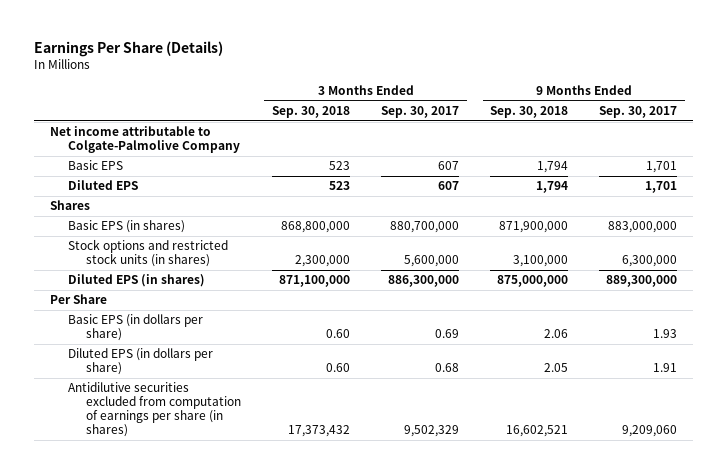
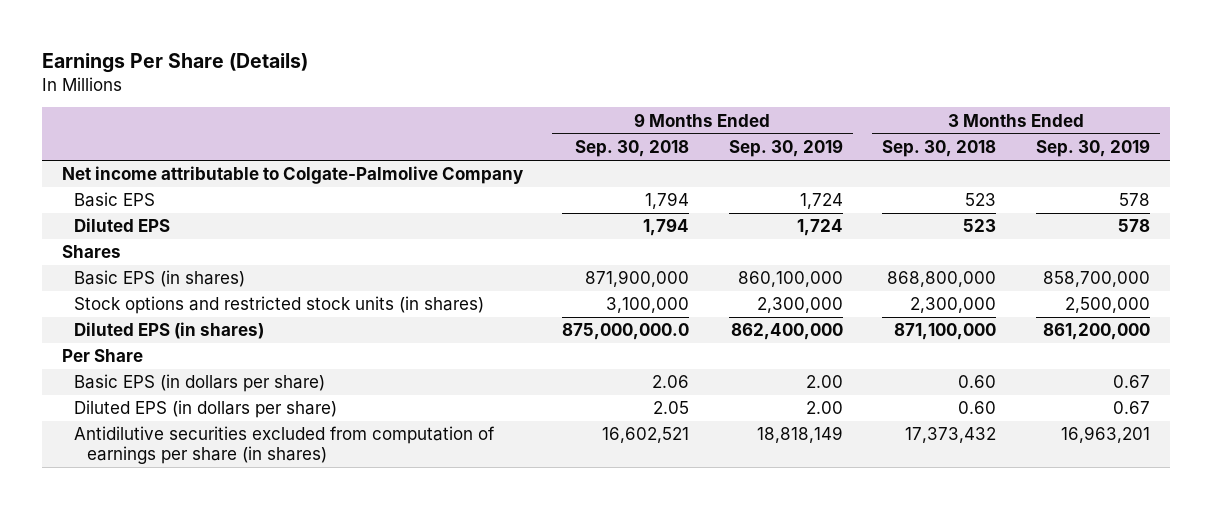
[381,106,460,119] Sep. 30, 2017 -> none
[599,106,678,119] Sep. 30, 2017 -> none
none -> [728,139,843,158] Sep. 30, 2019
none -> [1035,139,1150,158] Sep. 30, 2019
[497,275,569,288] 875,000,000 -> [562,323,690,341] 875,000,000.0

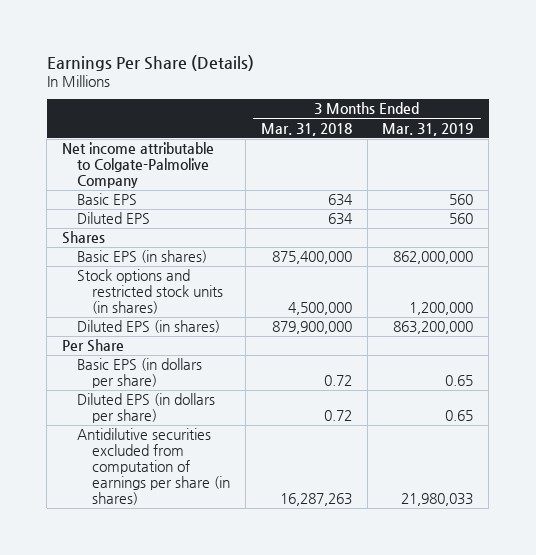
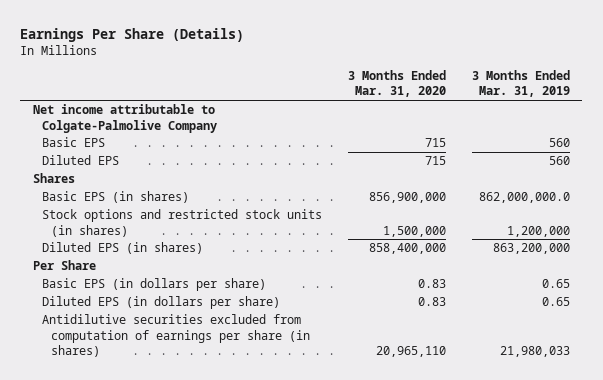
[260,122,352,136] Mar. 31, 2018 -> none
none -> [347,70,446,98] 3 Months Ended Mar. 31, 2020
[393,251,474,265] 862,000,000 -> [478,192,570,204] 862,000,000.0

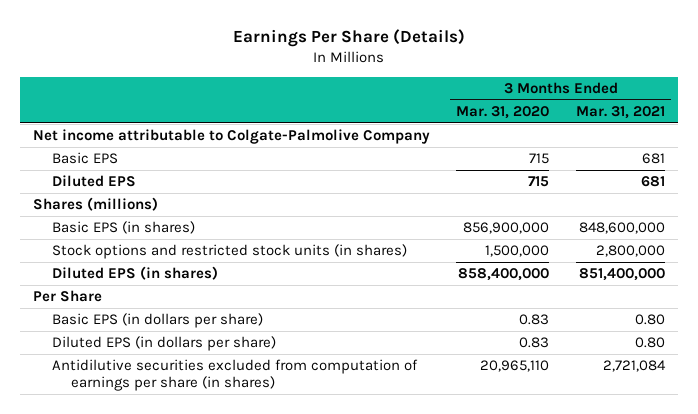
[471,70,570,98] 3 Months Ended Mar. 31, 2019 -> none
none -> [575,105,665,119] Mar. 31, 2021
[33,173,76,184] Shares -> [32,197,158,212] Shares (millions)

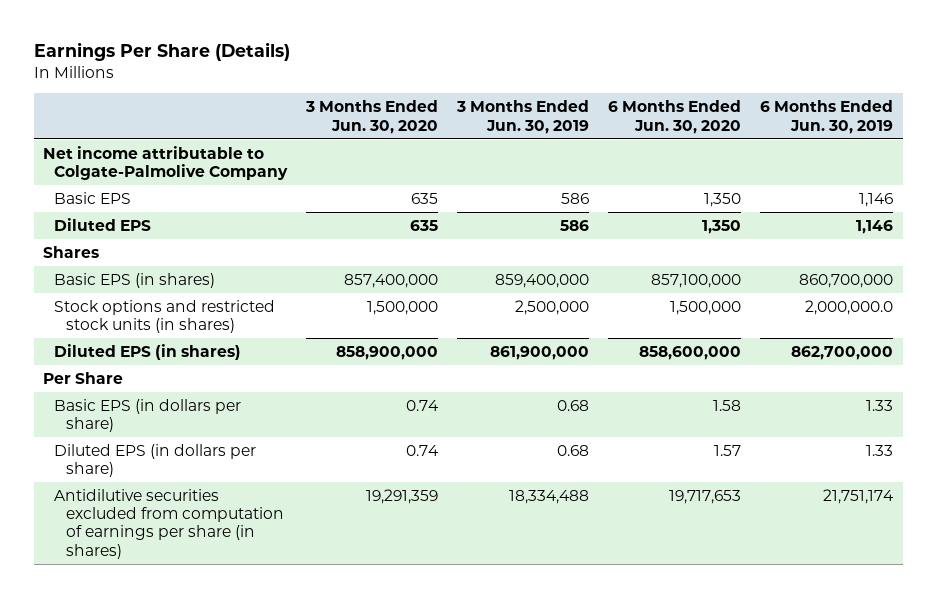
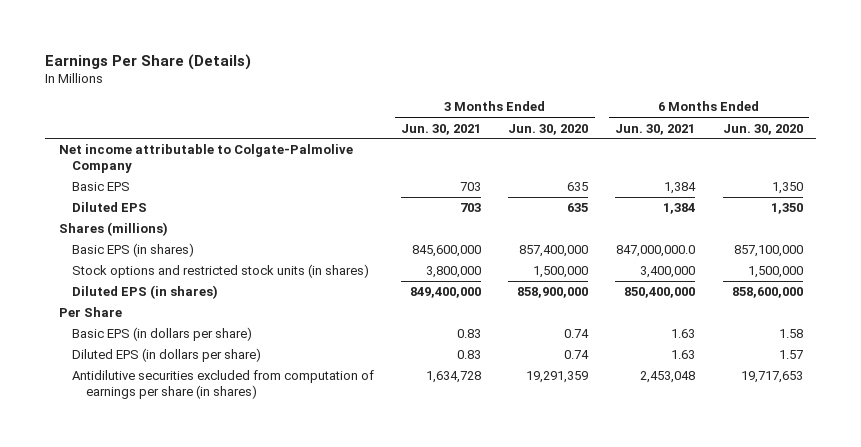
[456,100,590,134] 3 Months Ended Jun. 30, 2019 -> none
[760,100,894,134] 6 Months Ended Jun. 30, 2019 -> none
none -> [401,123,482,135] Jun. 30, 2021
none -> [615,123,696,135] Jun. 30, 2021
[43,245,100,258] Shares -> [58,222,168,237] Shares (millions)

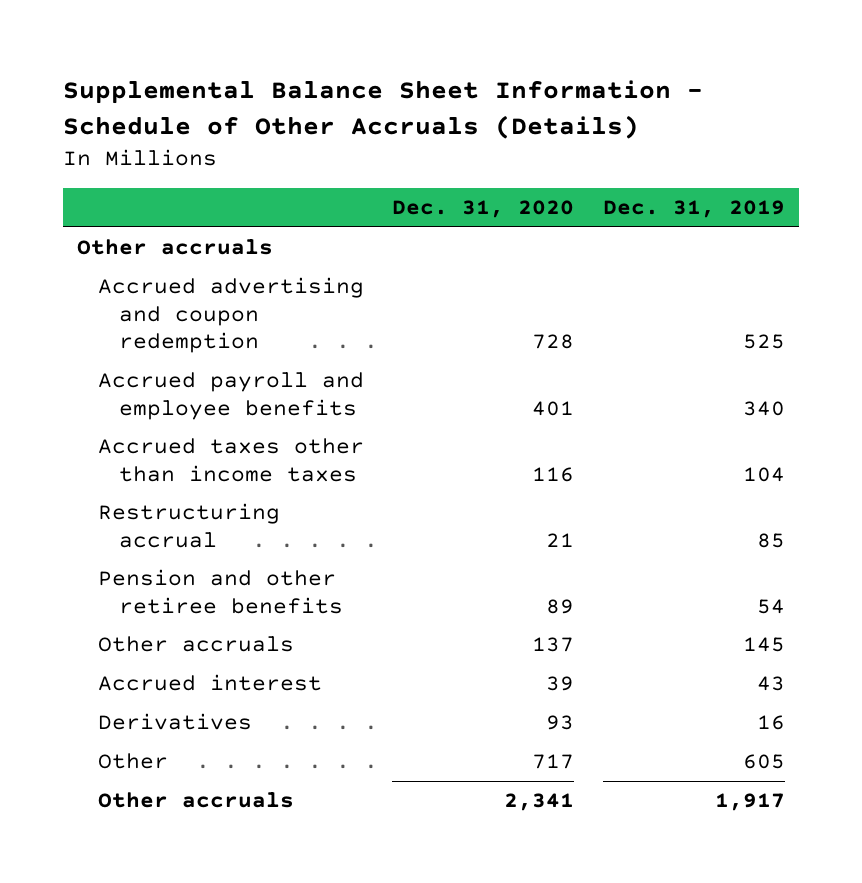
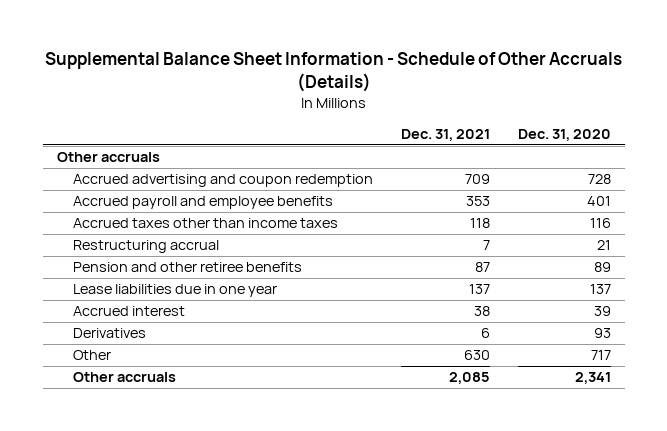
[603,199,786,218] Dec. 31, 2019 -> none
none -> [400,129,490,142] Dec. 31, 2021
[97,636,294,653] Other accruals -> [72,284,277,298] Lease liabilities due in one year

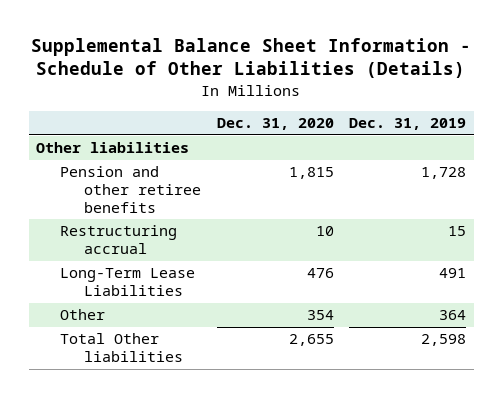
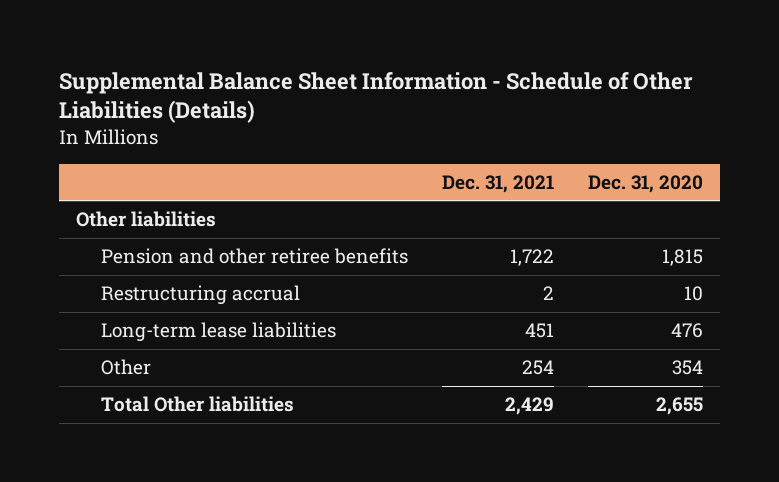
[349,118,467,131] Dec. 31, 2019 -> none
none -> [442,174,555,193] Dec. 31, 2021
[60,268,196,297] Long-Term Lease Liabilities -> [101,322,337,343] Long-term lease liabilities

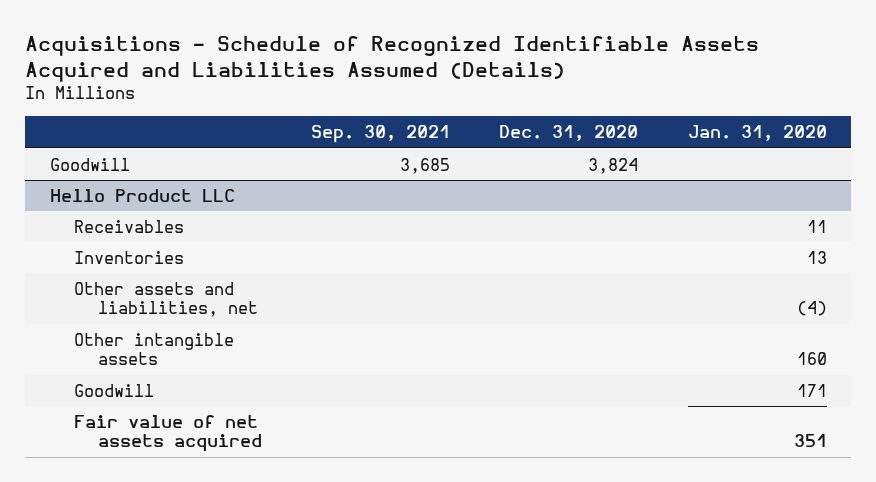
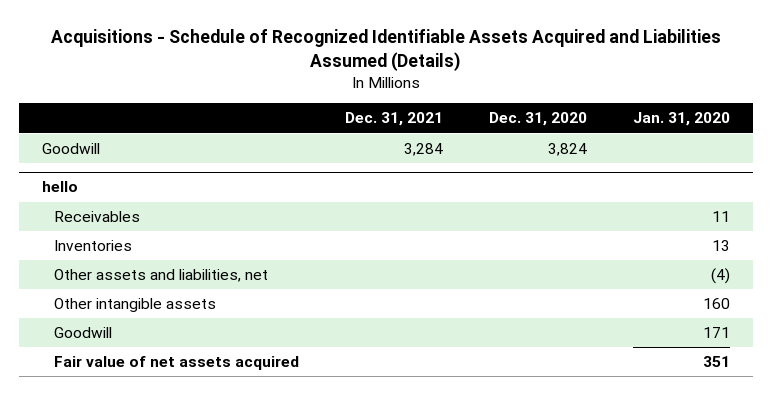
[310,125,450,144] Sep. 30, 2021 -> none
none -> [345,112,444,127] Dec. 31, 2021
[49,189,235,203] Hello Product LLC -> [42,181,79,193] hello

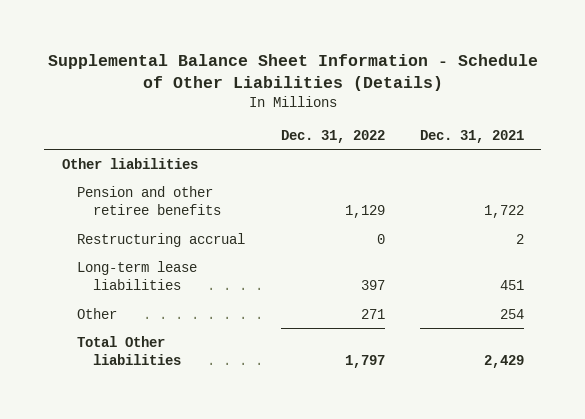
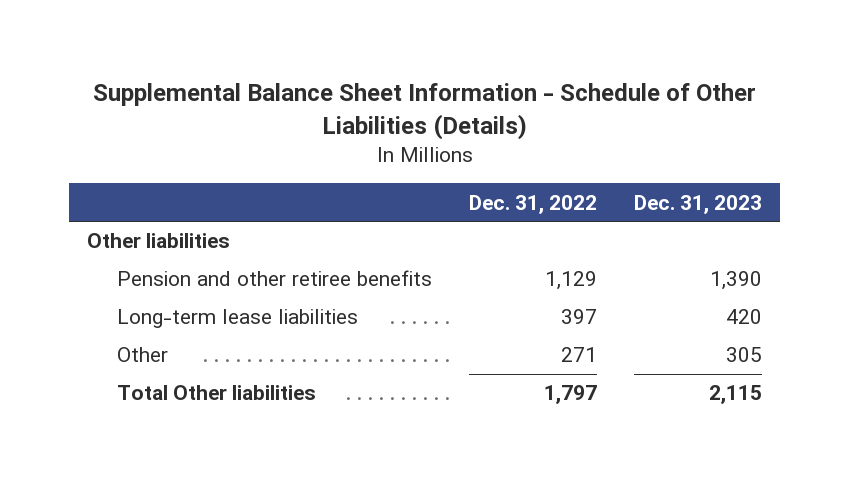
[419,129,524,143] Dec. 31, 2021 -> none
none -> [633,194,762,214] Dec. 31, 2023
[77,232,246,247] Restructuring accrual -> none

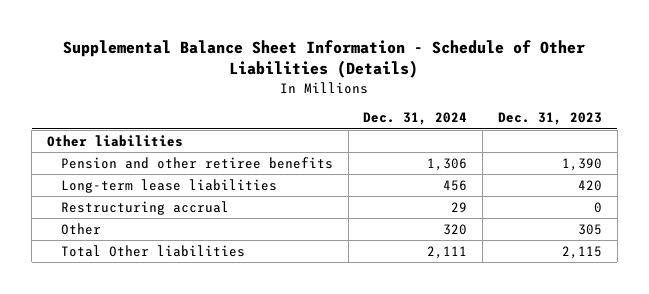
[468,194,597,214] Dec. 31, 2022 -> none
none -> [363,112,468,126] Dec. 31, 2024
none -> [60,200,229,215] Restructuring accrual

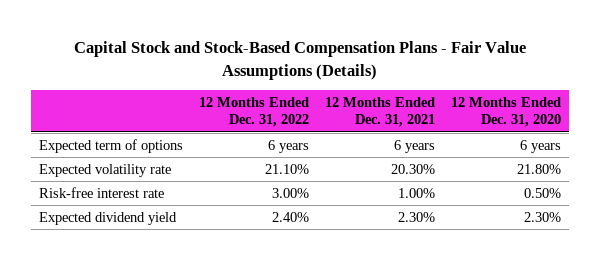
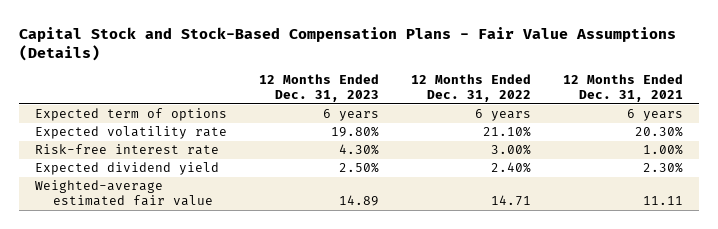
[451,97,562,128] 12 Months Ended Dec. 31, 2020 -> none
none -> [258,74,379,103] 12 Months Ended Dec. 31, 2023
none -> [34,180,214,207] Weighted-average estimated fair value

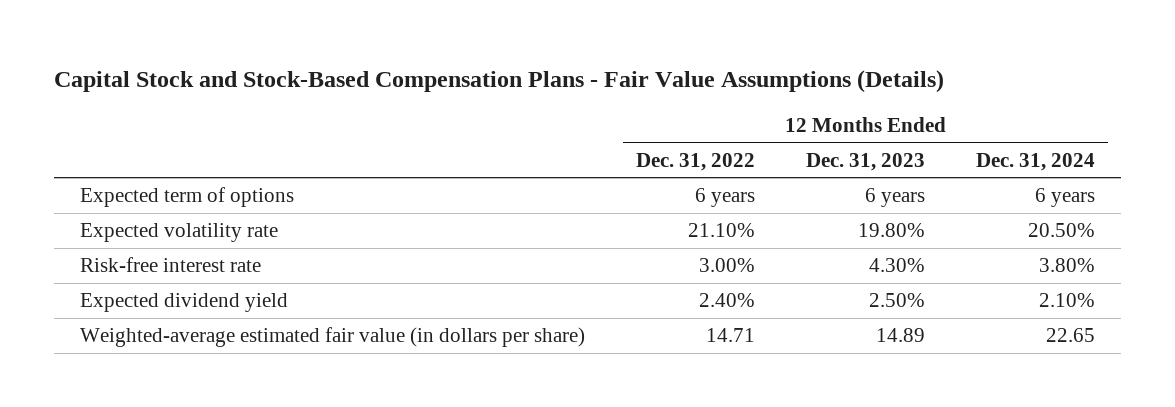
[562,74,683,103] 12 Months Ended Dec. 31, 2021 -> none
none -> [976,152,1096,171] Dec. 31, 2024
[34,180,214,207] Weighted-average estimated fair value -> [79,327,585,348] Weighted-average estimated fair value (in dollars per share)

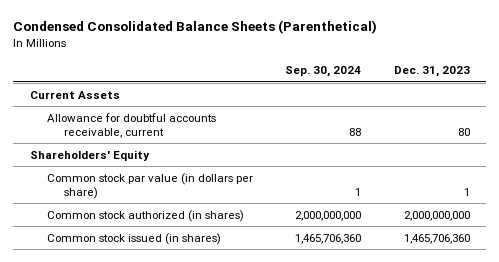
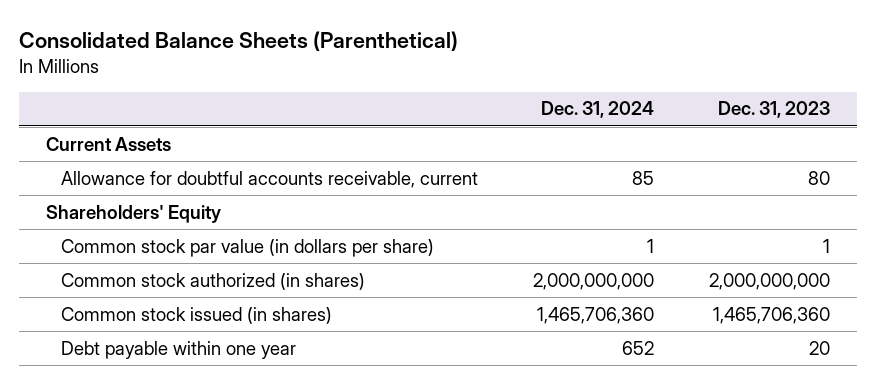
[13,20,378,35] Condensed Consolidated Balance Sheets (Parenthetical) -> [18,30,458,51] Consolidated Balance Sheets (Parenthetical)
[285,66,362,78] Sep. 30, 2024 -> none
none -> [540,101,654,119] Dec. 31, 2024
none -> [61,340,297,359] Debt payable within one year

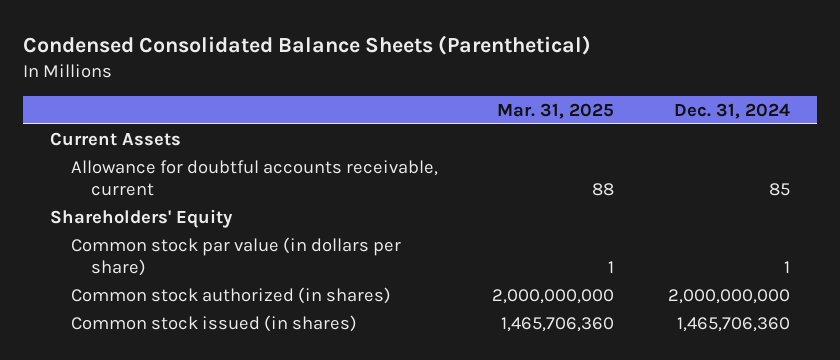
[18,30,458,51] Consolidated Balance Sheets (Parenthetical) -> [23,34,592,55] Condensed Consolidated Balance Sheets (Parenthetical)
[717,101,830,119] Dec. 31, 2023 -> none
none -> [496,102,614,119] Mar. 31, 2025
[61,340,297,359] Debt payable within one year -> none

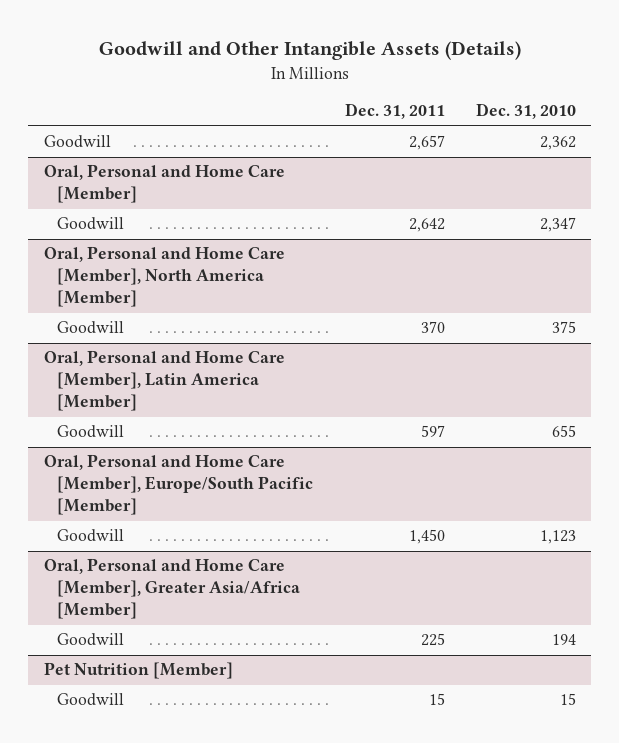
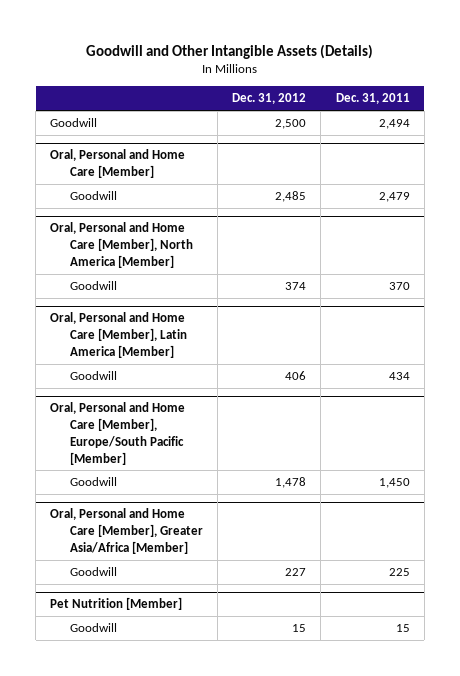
[475,103,576,120] Dec. 31, 2010 -> none
none -> [232,93,307,105] Dec. 31, 2012
[408,135,445,151] 2,657 -> [378,119,410,130] 2,494
[408,218,445,233] 2,642 -> [378,192,410,203] 2,479
[420,425,445,438] 597 -> [388,372,410,381] 434

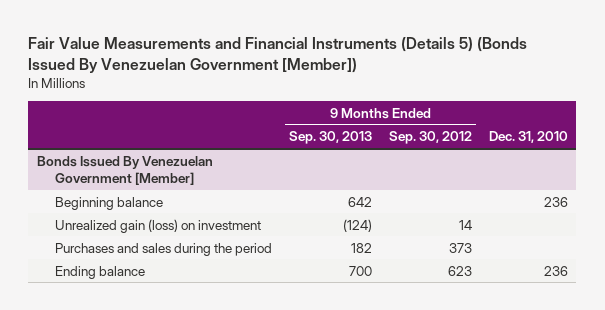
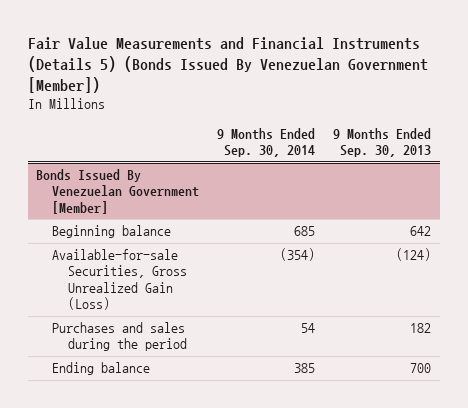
[389,131,473,145] Sep. 30, 2012 -> none
[489,131,569,144] Dec. 31, 2010 -> none
none -> [217,127,316,157] 9 Months Ended Sep. 30, 2014
[55,218,262,233] Unrealized gain (loss) on investment -> [52,249,188,310] Available-for-sale Securities, Gross Unrealized Gain (Loss)

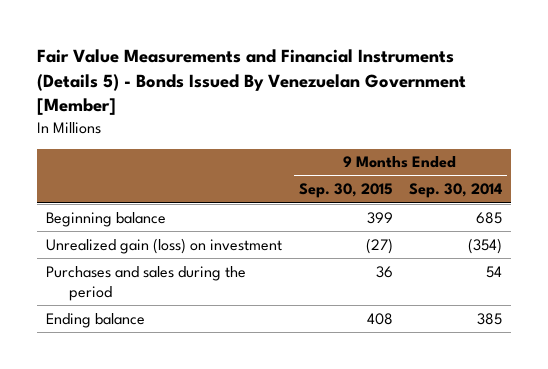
[27,37,428,93] Fair Value Measurements and Financial Instruments (Details 5) (Bonds Issued By Venezuelan Government [Member]) -> [37,49,467,116] Fair Value Measurements and Financial Instruments (Details 5) - Bonds Issued By Venezuelan Government [Member]
[333,127,432,157] 9 Months Ended Sep. 30, 2013 -> none
none -> [298,183,393,199] Sep. 30, 2015
[36,169,200,214] Bonds Issued By Venezuelan Government [Member] -> none
[52,249,188,310] Available-for-sale Securities, Gross Unrealized Gain (Loss) -> [45,237,282,254] Unrealized gain (loss) on investment

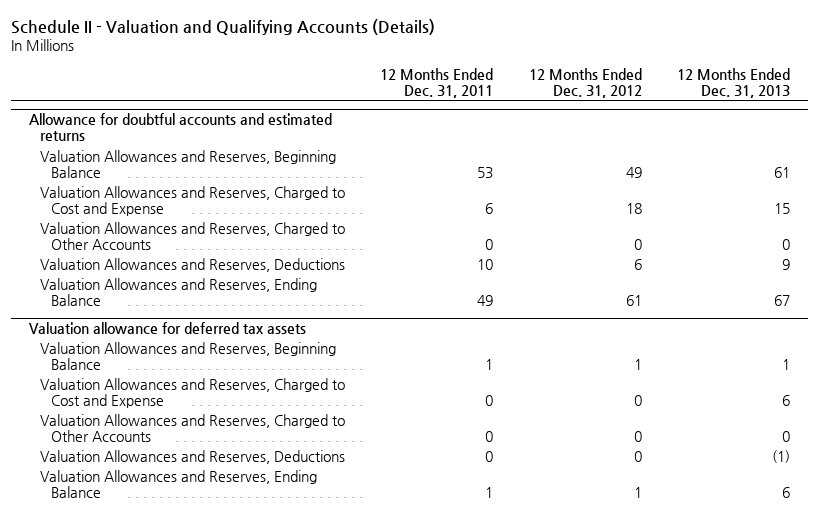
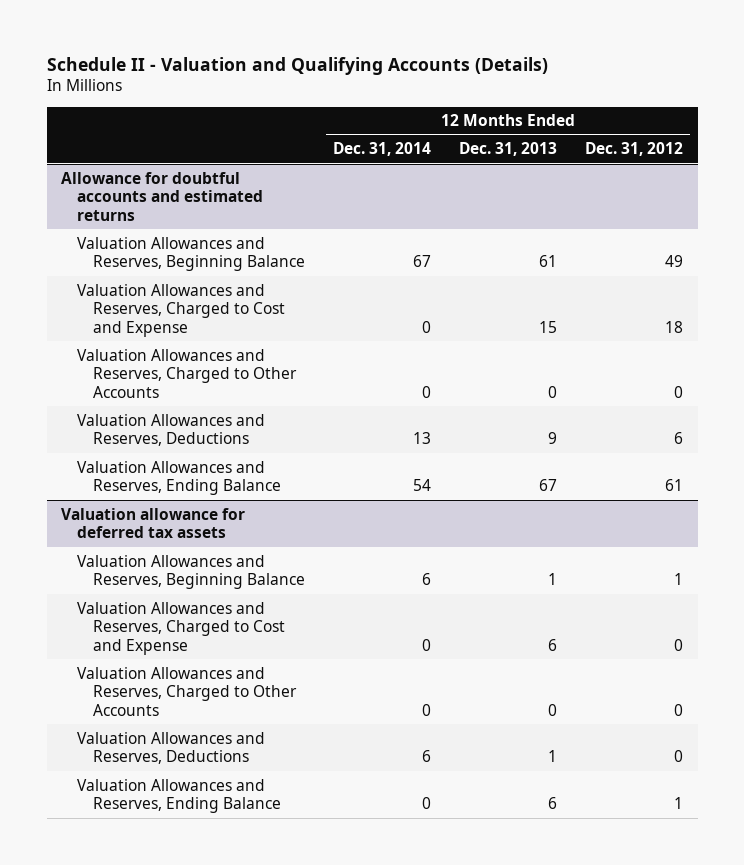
[380,67,494,98] 12 Months Ended Dec. 31, 2011 -> none
none -> [333,142,432,157] Dec. 31, 2014
[772,449,791,463] (1) -> [548,750,558,763] 1

